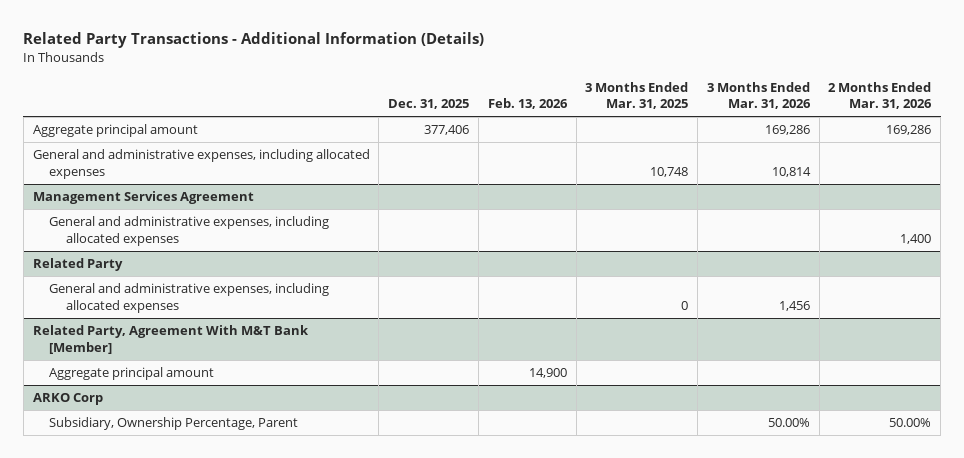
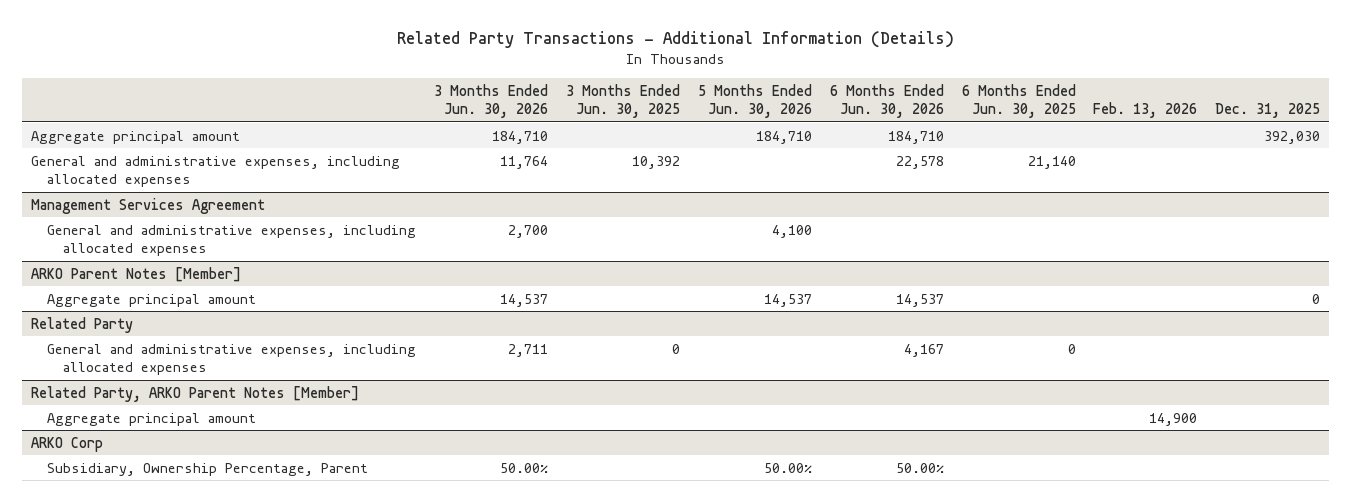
[585,81,689,110] 3 Months Ended Mar. 31, 2025 -> none
[706,81,811,110] 3 Months Ended Mar. 31, 2026 -> none
[828,81,933,110] 2 Months Ended Mar. 31, 2026 -> none
none -> [433,83,548,119] 3 Months Ended Jun. 30, 2026
none -> [565,83,680,119] 3 Months Ended Jun. 30, 2025
none -> [697,83,812,119] 5 Months Ended Jun. 30, 2026
none -> [829,83,944,119] 6 Months Ended Jun. 30, 2026
none -> [961,83,1076,119] 6 Months Ended Jun. 30, 2025
[424,125,470,136] 377,406 -> [1264,130,1321,144] 392,030
none -> [30,266,241,282] ARKO Parent Notes [Member]
none -> [47,293,257,307] Aggregate principal amount
[32,325,309,354] Related Party, Agreement With M&T Bank [Member] -> [30,385,359,402] Related Party, ARKO Parent Notes [Member]

